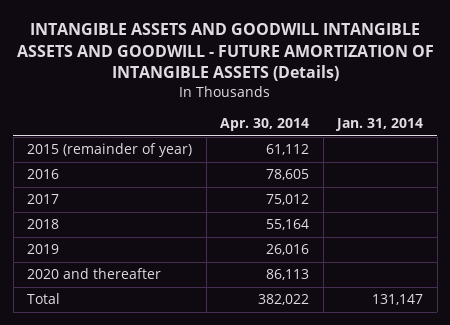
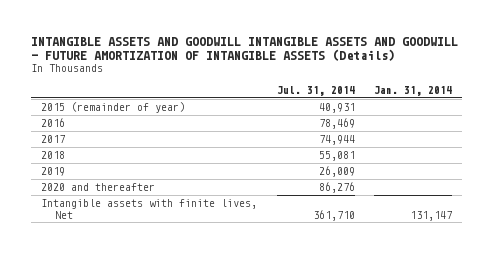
[220,118,310,132] Apr. 30, 2014 -> none
none -> [276,85,355,96] Jul. 31, 2014
[27,293,61,305] Total -> [41,199,258,219] Intangible assets with finite lives, Net

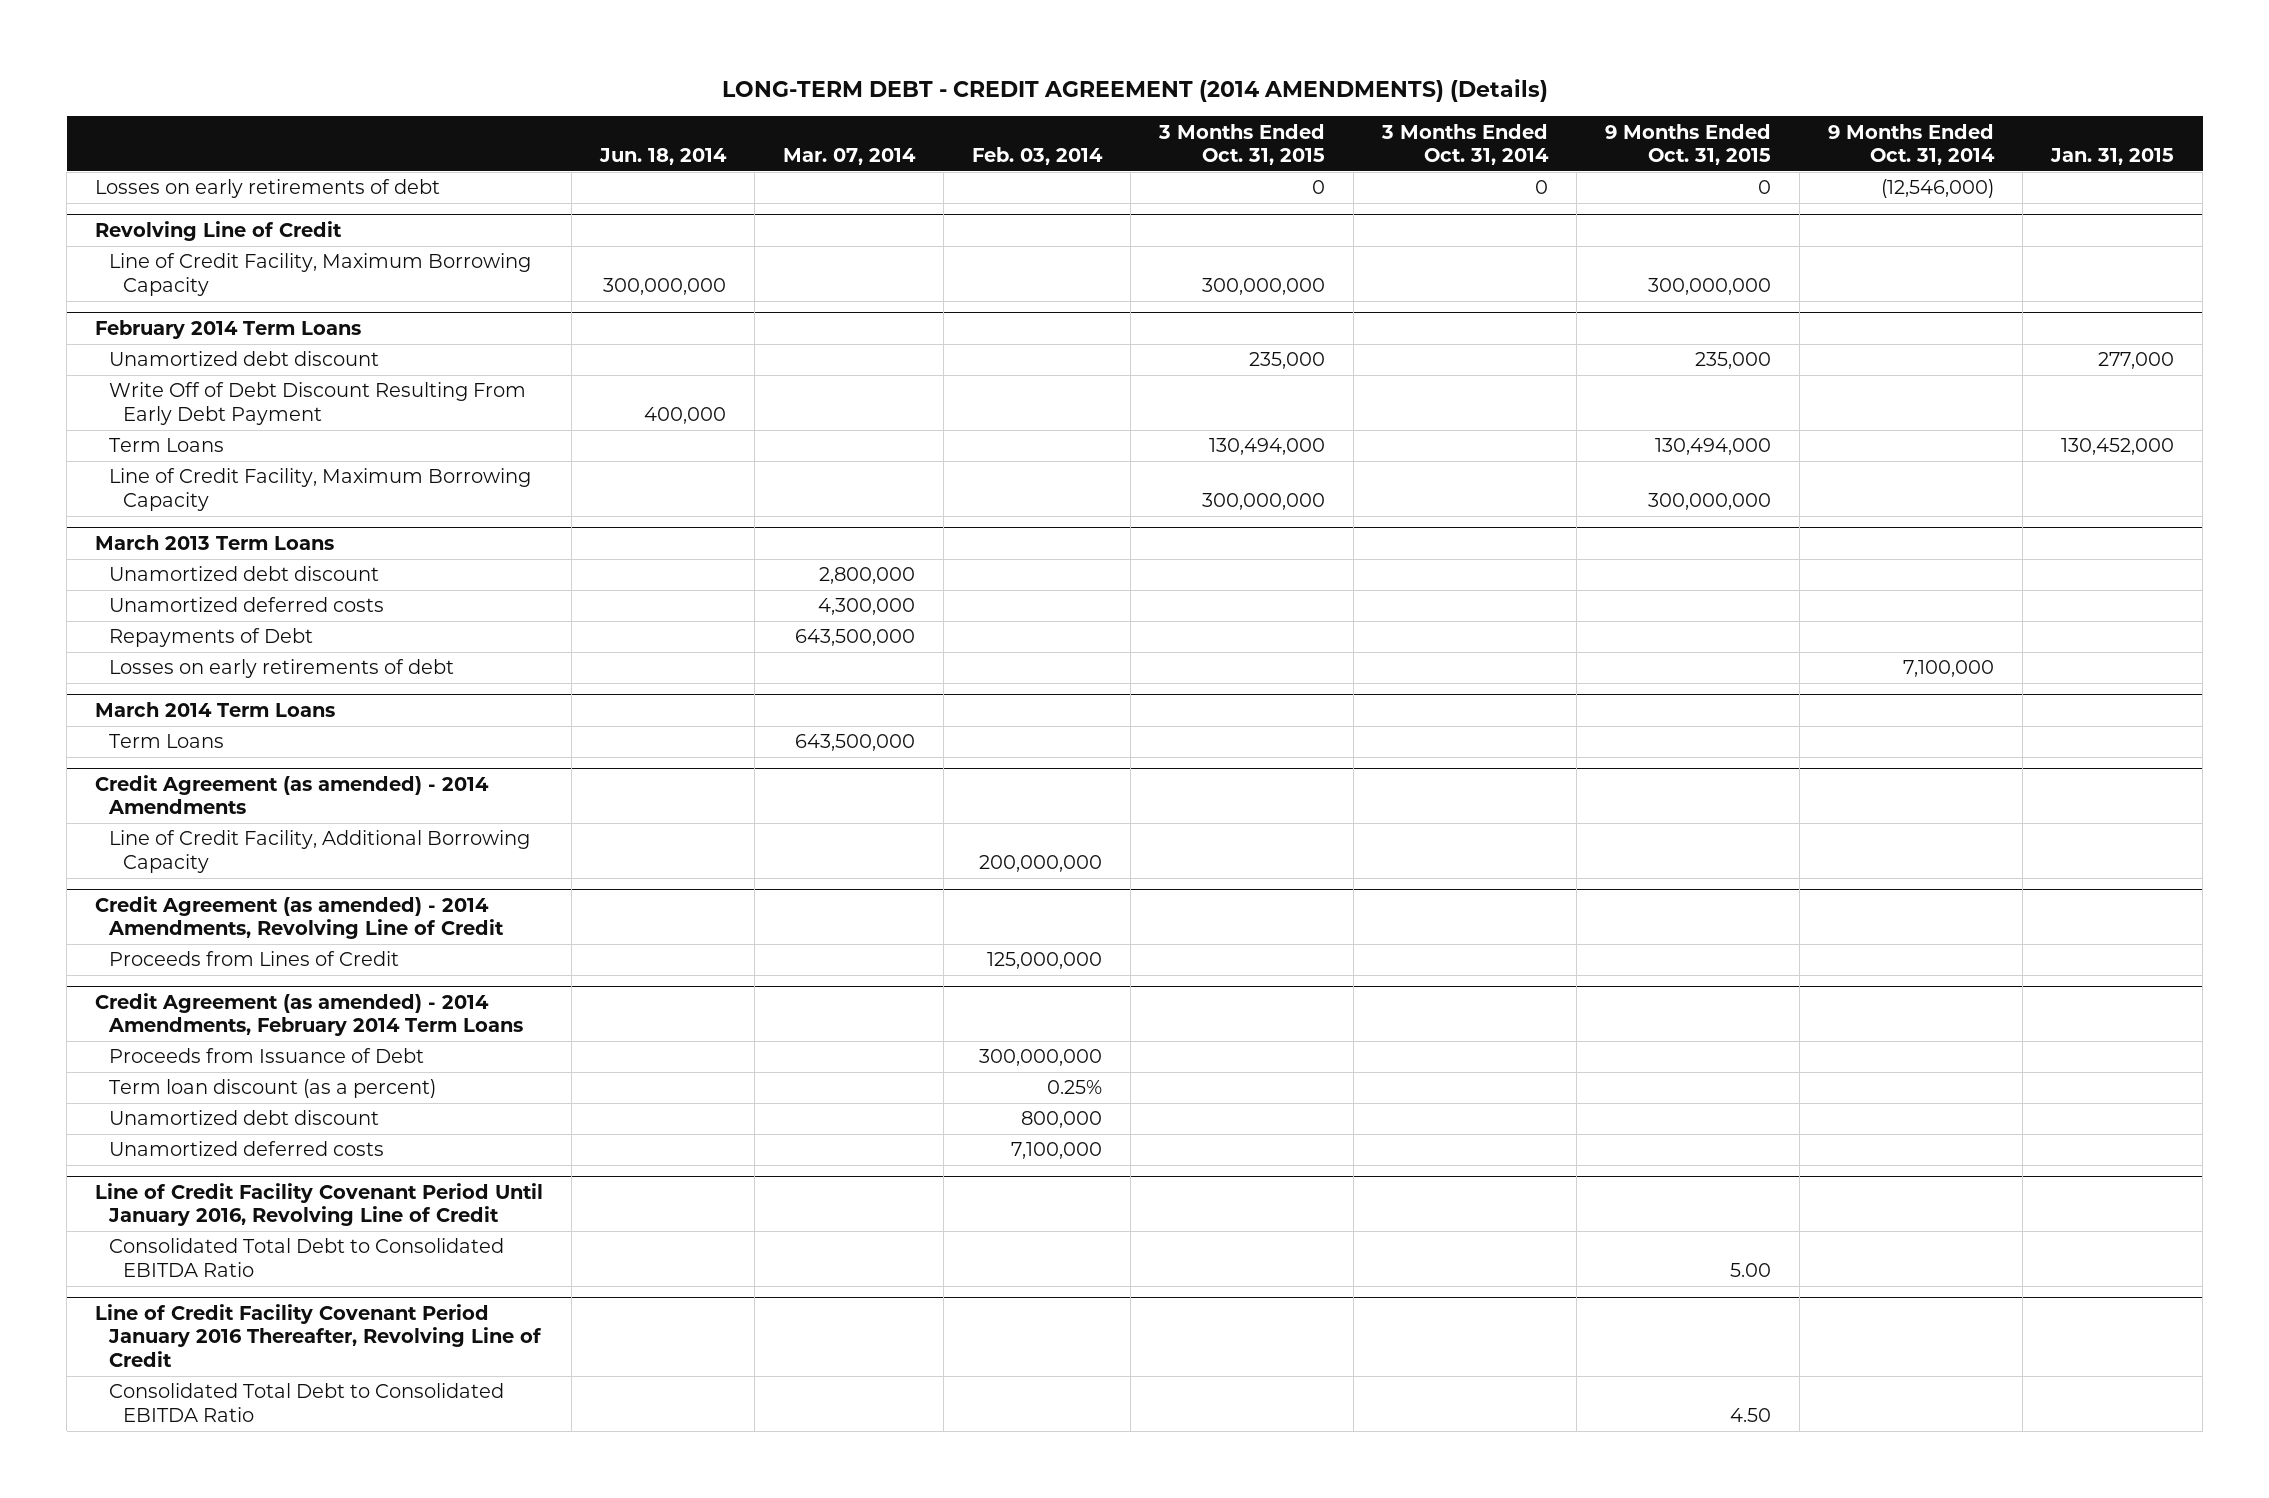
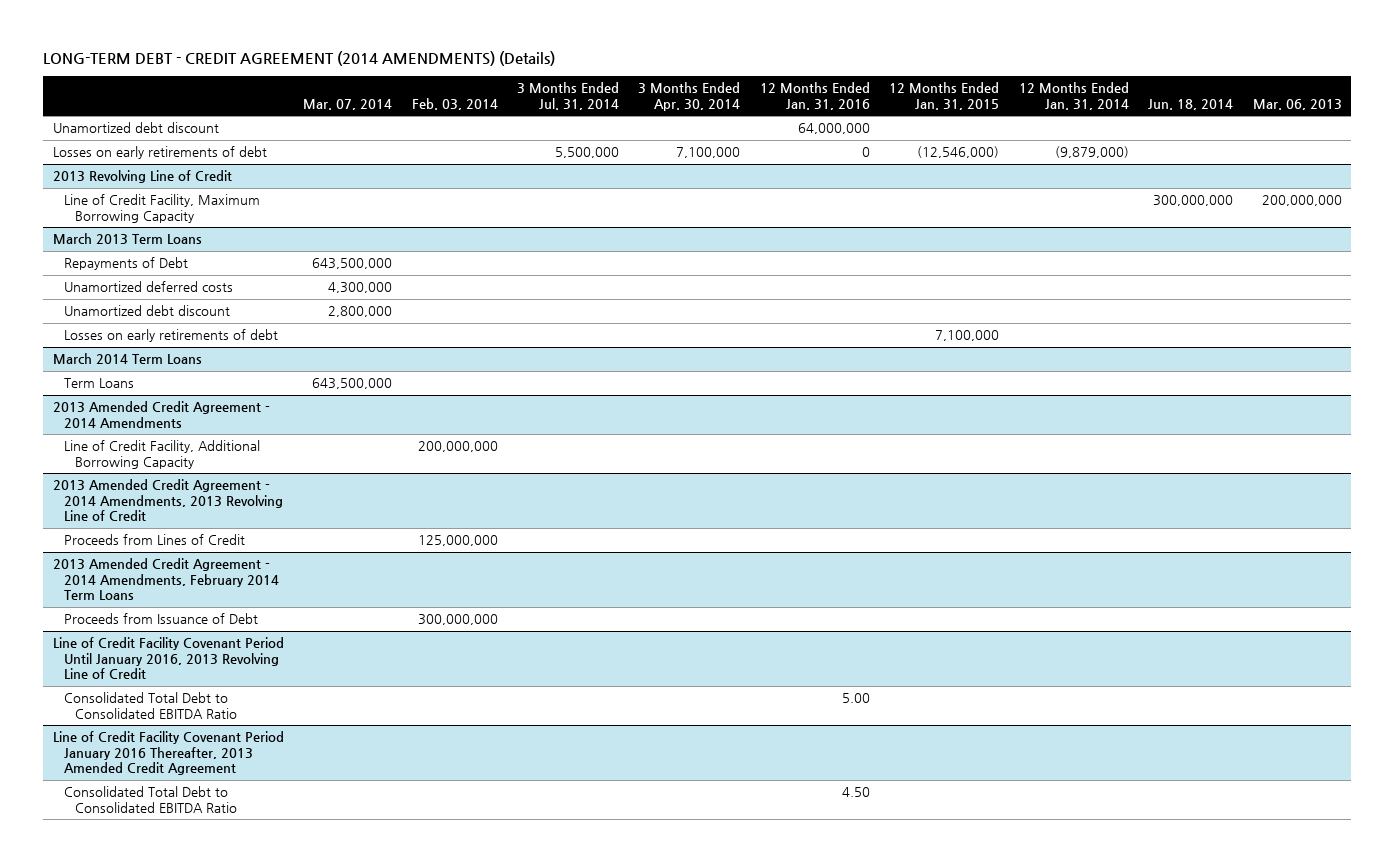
[1158,123,1326,165] 3 Months Ended Oct. 31, 2015 -> none
[1381,123,1550,165] 3 Months Ended Oct. 31, 2014 -> none
[1605,123,1772,165] 9 Months Ended Oct. 31, 2015 -> none
[1828,123,1996,165] 9 Months Ended Oct. 31, 2014 -> none
[2050,147,2175,165] Jan. 31, 2015 -> none
none -> [517,82,620,110] 3 Months Ended Jul. 31, 2014
none -> [638,82,741,111] 3 Months Ended Apr. 30, 2014
none -> [759,82,870,110] 12 Months Ended Jan. 31, 2016
none -> [889,82,1000,110] 12 Months Ended Jan. 31, 2015
none -> [1018,82,1129,110] 12 Months Ended Jan. 31, 2014
none -> [1252,98,1342,110] Mar. 06, 2013
none -> [52,122,219,134] Unamortized debt discount
[95,221,343,242] Revolving Line of Credit -> [52,170,232,184] 2013 Revolving Line of Credit
[95,320,362,340] February 2014 Term Loans -> none
[109,351,380,367] Unamortized debt discount -> none
[109,382,527,425] Write Off of Debt Discount Resulting From Early Debt Payment -> none
[109,438,225,453] Term Loans -> none
[109,468,532,511] Line of Credit Facility, Maximum Borrowing Capacity -> none
[109,597,385,613] Unamortized deferred costs -> [63,281,233,293] Unamortized deferred costs
[109,566,380,582] Unamortized debt discount -> [63,305,230,317] Unamortized debt discount
[95,775,490,815] Credit Agreement (as amended) - 2014 Amendments -> [52,401,270,428] 2013 Amended Credit Agreement - 2014 Amendments
[95,896,505,940] Credit Agreement (as amended) - 2014 Amendments, Revolving Line of Credit -> [52,479,283,522] 2013 Amended Credit Agreement - 2014 Amendments, 2013 Revolving Line of Credit
[95,993,524,1037] Credit Agreement (as amended) - 2014 Amendments, February 2014 Term Loans -> [52,558,279,601] 2013 Amended Credit Agreement - 2014 Amendments, February 2014 Term Loans
[109,1079,437,1099] Term loan discount (as a percent) -> none
[109,1110,380,1126] Unamortized debt discount -> none
[109,1141,385,1157] Unamortized deferred costs -> none
[95,1183,544,1227] Line of Credit Facility Covenant Period Until January 2016, Revolving Line of Credit -> [52,637,284,680] Line of Credit Facility Covenant Period Until January 2016, 2013 Revolving Line of Credit
[95,1304,543,1367] Line of Credit Facility Covenant Period January 2016 Thereafter, Revolving Line of Credit -> [52,731,284,776] Line of Credit Facility Covenant Period January 2016 Thereafter, 2013 Amended Credit Agreement

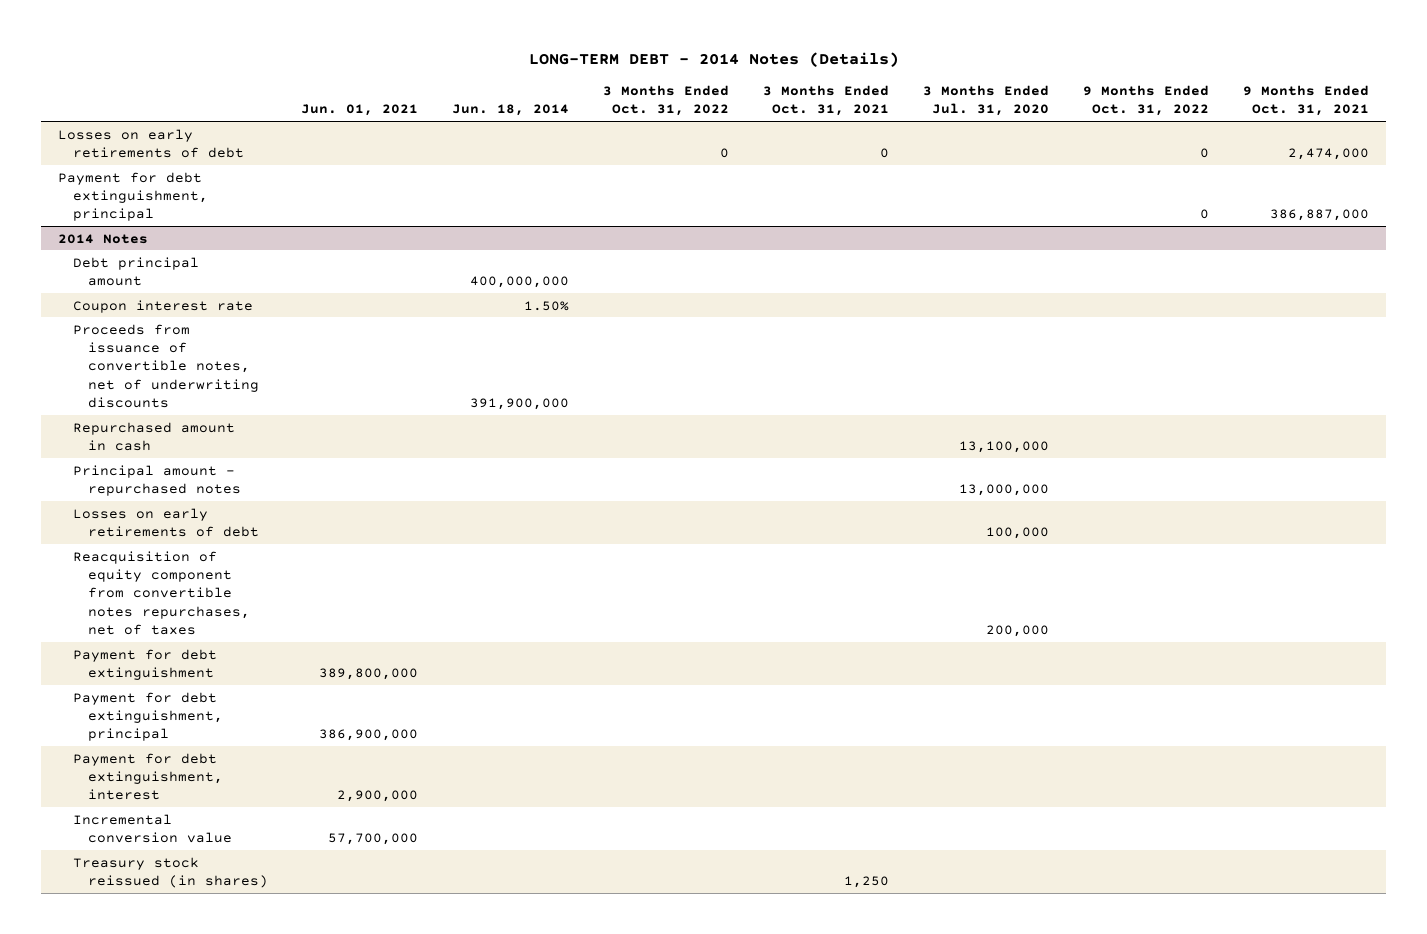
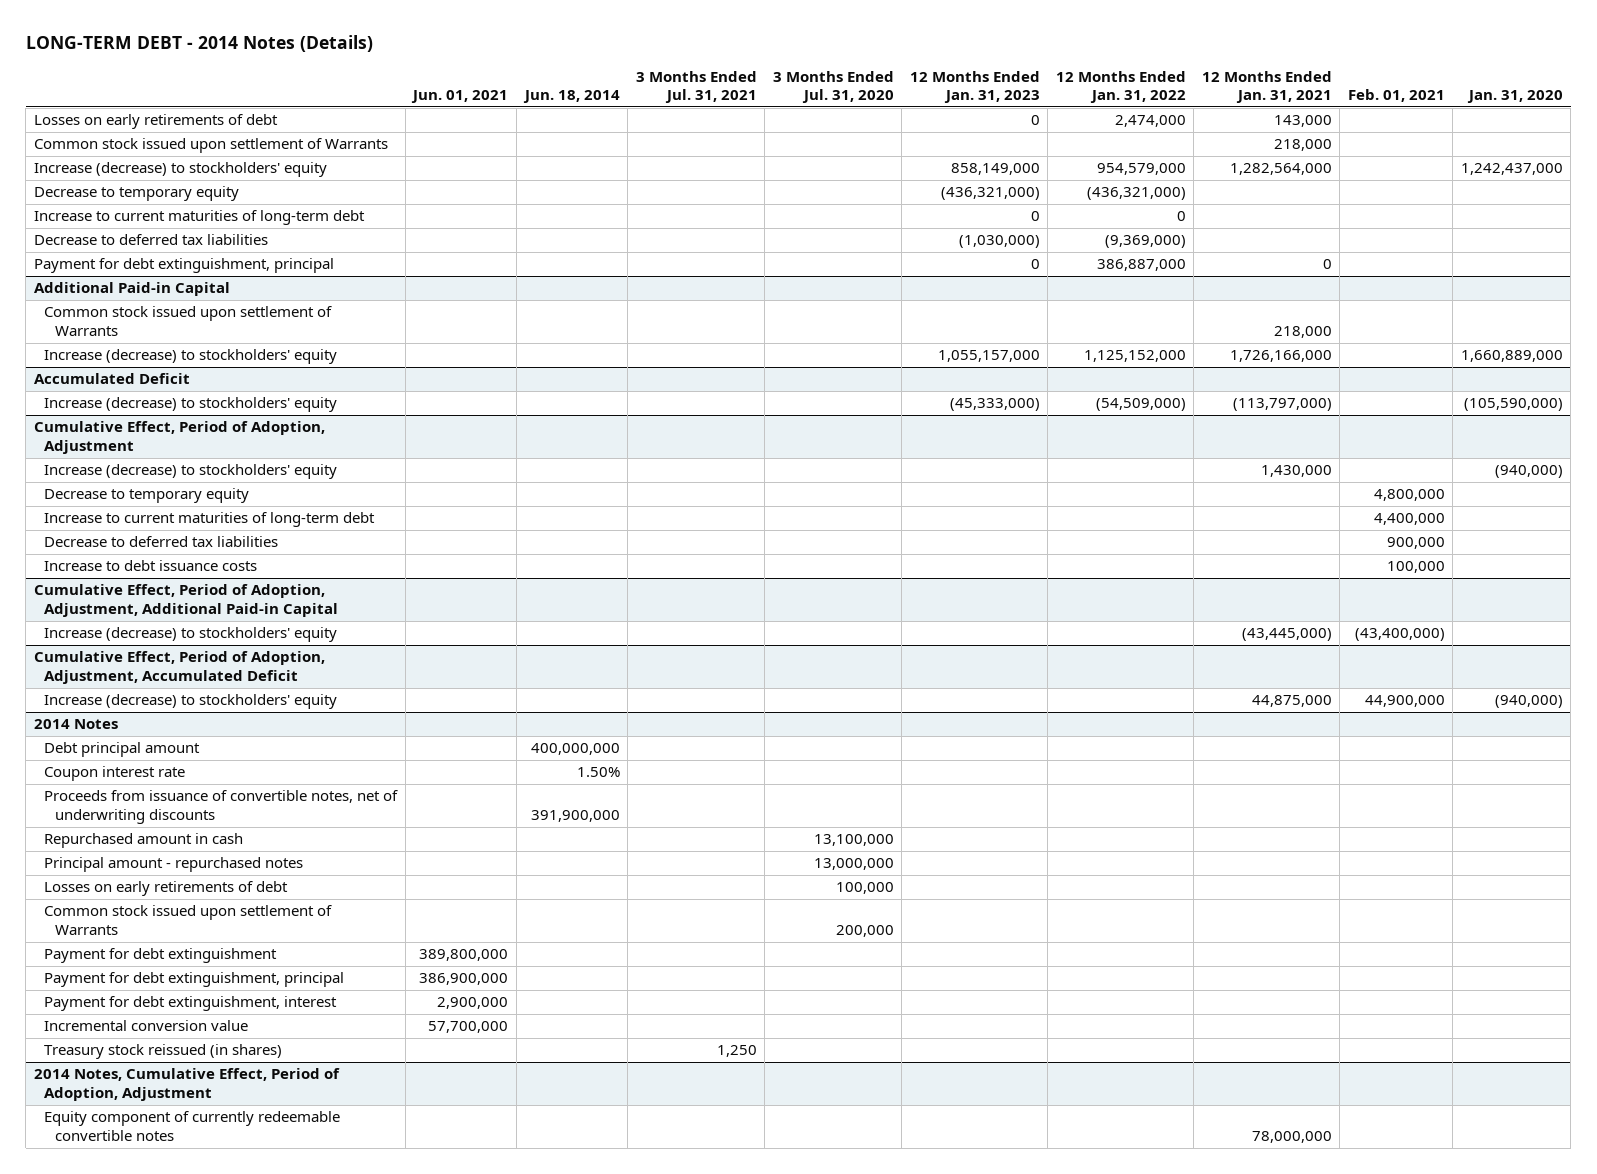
[603,84,730,117] 3 Months Ended Oct. 31, 2022 -> none
[763,84,890,117] 3 Months Ended Oct. 31, 2021 -> none
[1083,84,1210,117] 9 Months Ended Oct. 31, 2022 -> none
[1243,84,1370,117] 9 Months Ended Oct. 31, 2021 -> none
none -> [635,70,757,104] 3 Months Ended Jul. 31, 2021
none -> [909,70,1040,104] 12 Months Ended Jan. 31, 2023
none -> [1055,70,1186,104] 12 Months Ended Jan. 31, 2022
none -> [1201,70,1332,104] 12 Months Ended Jan. 31, 2021
none -> [1347,89,1445,103] Feb. 01, 2021
none -> [1466,90,1563,104] Jan. 31, 2020
none -> [33,138,388,154] Common stock issued upon settlement of Warrants
none -> [33,162,327,178] Increase (decrease) to stockholders' equity
none -> [33,186,239,202] Decrease to temporary equity
none -> [33,210,365,226] Increase to current maturities of long-term debt
none -> [33,234,268,246] Decrease to deferred tax liabilities
none -> [33,282,230,297] Additional Paid-in Capital
none -> [44,306,333,337] Common stock issued upon settlement of Warrants
none -> [44,349,338,365] Increase (decrease) to stockholders' equity
none -> [33,373,190,385] Accumulated Deficit
none -> [44,397,338,413] Increase (decrease) to stockholders' equity
none -> [33,421,325,455] Cumulative Effect, Period of Adoption, Adjustment
none -> [44,464,338,480] Increase (decrease) to stockholders' equity
none -> [44,488,250,504] Decrease to temporary equity
none -> [44,512,376,528] Increase to current maturities of long-term debt
none -> [44,536,279,548] Decrease to deferred tax liabilities
none -> [44,560,258,572] Increase to debt issuance costs
none -> [33,584,339,618] Cumulative Effect, Period of Adoption, Adjustment, Additional Paid-in Capital
none -> [44,627,338,643] Increase (decrease) to stockholders' equity
none -> [33,651,325,685] Cumulative Effect, Period of Adoption, Adjustment, Accumulated Deficit
none -> [44,694,338,710] Increase (decrease) to stockholders' equity
[72,550,250,635] Reacquisition of equity component from convertible notes repurchases, net of taxes -> [44,905,333,936] Common stock issued upon settlement of Warrants
none -> [33,1068,340,1102] 2014 Notes, Cumulative Effect, Period of Adoption, Adjustment
none -> [44,1111,341,1142] Equity component of currently redeemable convertible notes

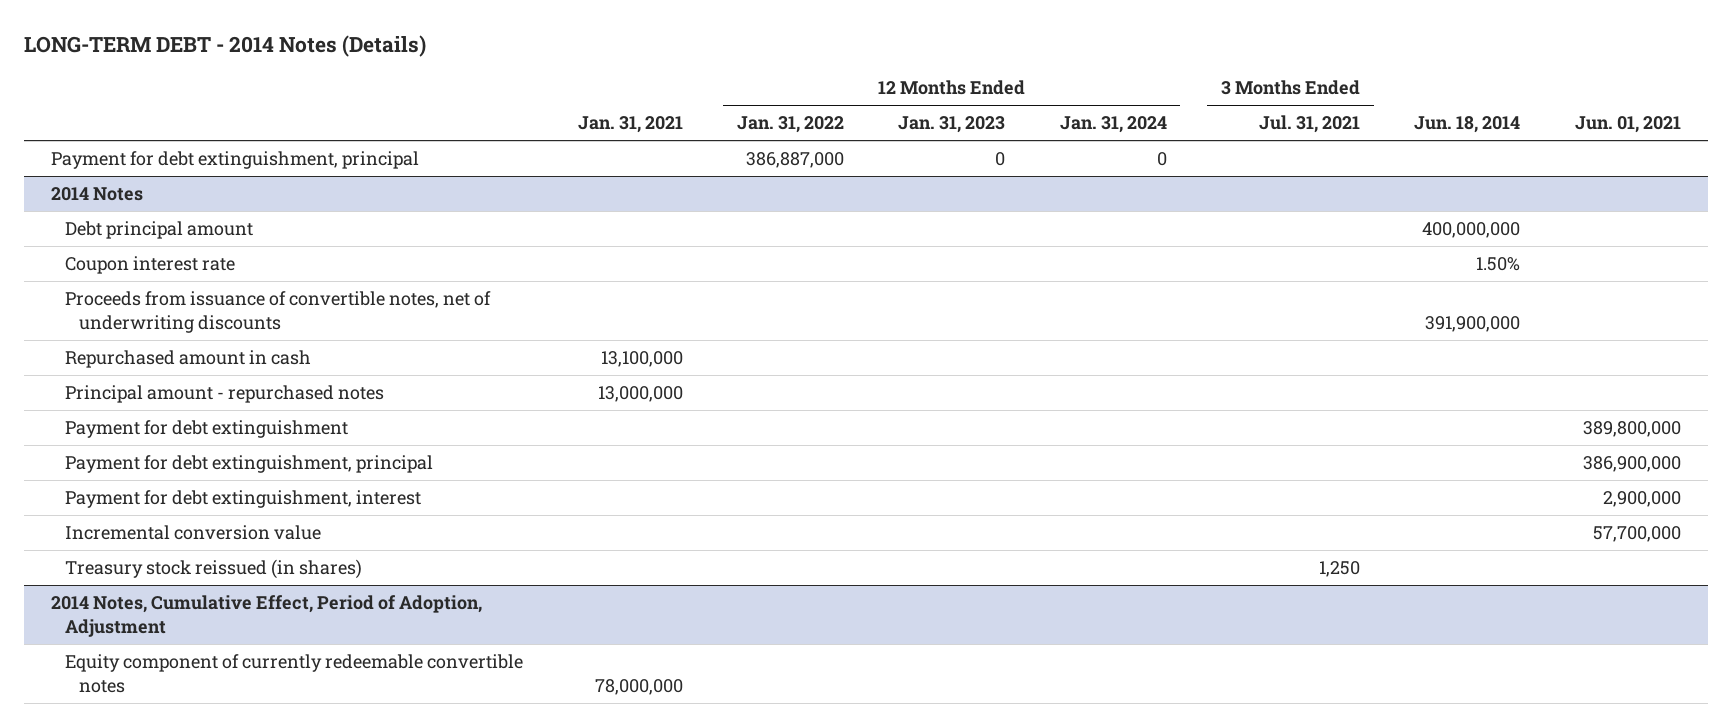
[772,70,894,104] 3 Months Ended Jul. 31, 2020 -> none
[1201,70,1332,104] 12 Months Ended Jan. 31, 2021 -> none
[1347,89,1445,103] Feb. 01, 2021 -> none
[1466,90,1563,104] Jan. 31, 2020 -> none
none -> [577,116,683,134] Jan. 31, 2021
none -> [1059,116,1167,134] Jan. 31, 2024
[33,114,278,130] Losses on early retirements of debt -> none
[33,138,388,154] Common stock issued upon settlement of Warrants -> none
[33,162,327,178] Increase (decrease) to stockholders' equity -> none
[33,186,239,202] Decrease to temporary equity -> none
[33,210,365,226] Increase to current maturities of long-term debt -> none
[33,234,268,246] Decrease to deferred tax liabilities -> none
[33,282,230,297] Additional Paid-in Capital -> none
[44,306,333,337] Common stock issued upon settlement of Warrants -> none
[44,349,338,365] Increase (decrease) to stockholders' equity -> none
[33,373,190,385] Accumulated Deficit -> none
[44,397,338,413] Increase (decrease) to stockholders' equity -> none
[33,421,325,455] Cumulative Effect, Period of Adoption, Adjustment -> none
[44,464,338,480] Increase (decrease) to stockholders' equity -> none
[44,488,250,504] Decrease to temporary equity -> none
[44,512,376,528] Increase to current maturities of long-term debt -> none
[44,536,279,548] Decrease to deferred tax liabilities -> none
[44,560,258,572] Increase to debt issuance costs -> none
[33,584,339,618] Cumulative Effect, Period of Adoption, Adjustment, Additional Paid-in Capital -> none
[44,627,338,643] Increase (decrease) to stockholders' equity -> none
[33,651,325,685] Cumulative Effect, Period of Adoption, Adjustment, Accumulated Deficit -> none
[44,694,338,710] Increase (decrease) to stockholders' equity -> none
[44,881,289,897] Losses on early retirements of debt -> none
[44,905,333,936] Common stock issued upon settlement of Warrants -> none

